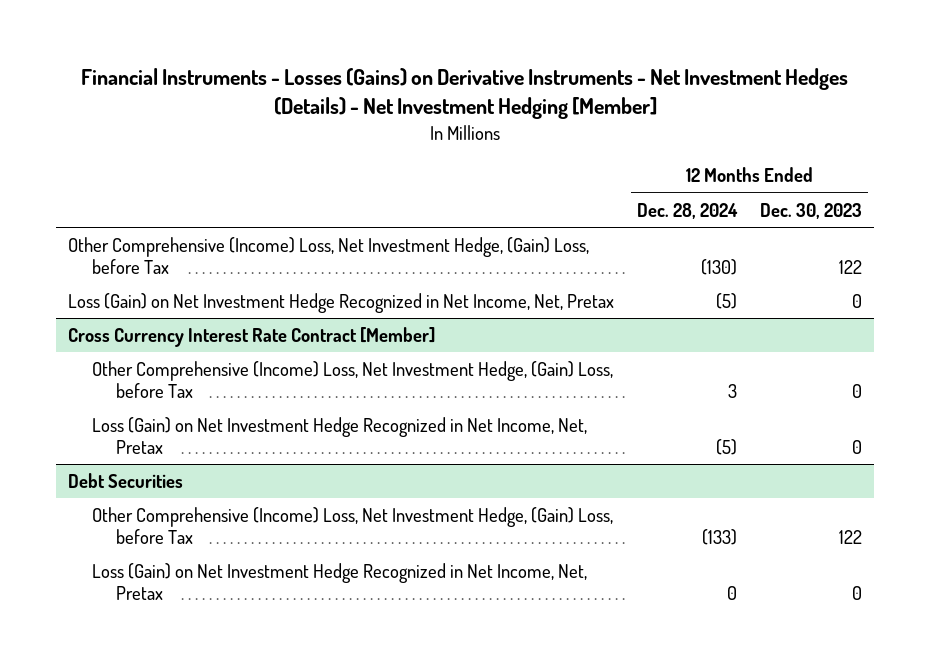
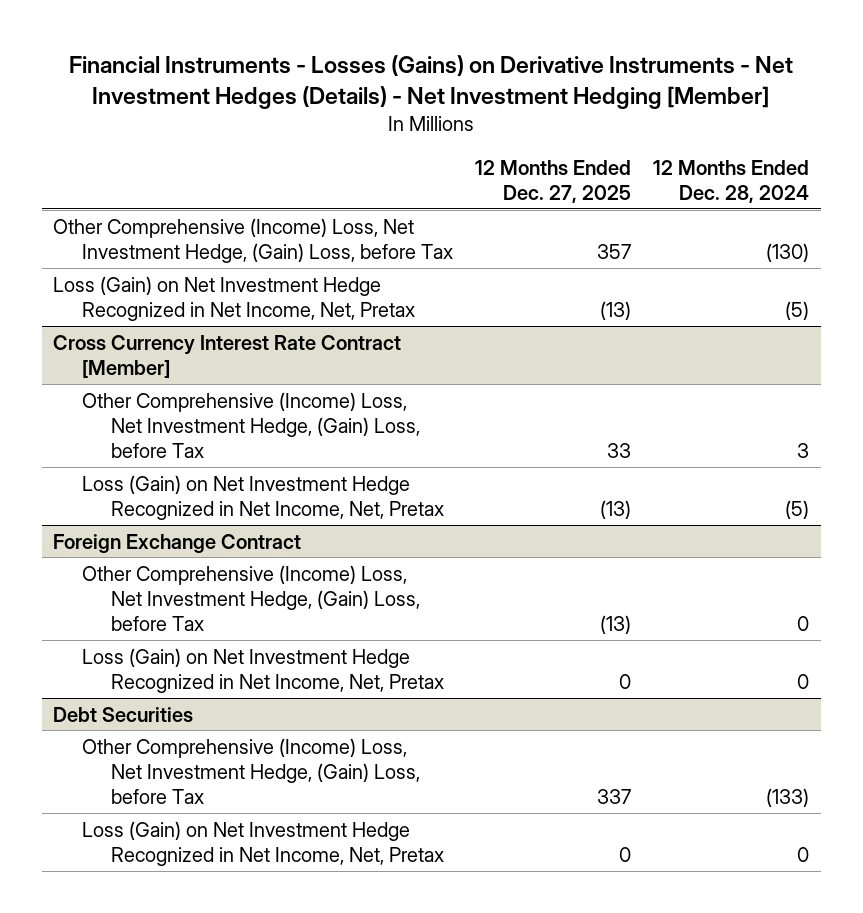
[760,202,863,219] Dec. 30, 2023 -> none
none -> [475,159,632,203] 12 Months Ended Dec. 27, 2025
none -> [53,533,302,553] Foreign Exchange Contract
none -> [81,564,420,632] Other Comprehensive (Income) Loss, Net Investment Hedge, (Gain) Loss, before Tax
none -> [81,647,444,693] Loss (Gain) on Net Investment Hedge Recognized in Net Income, Net, Pretax

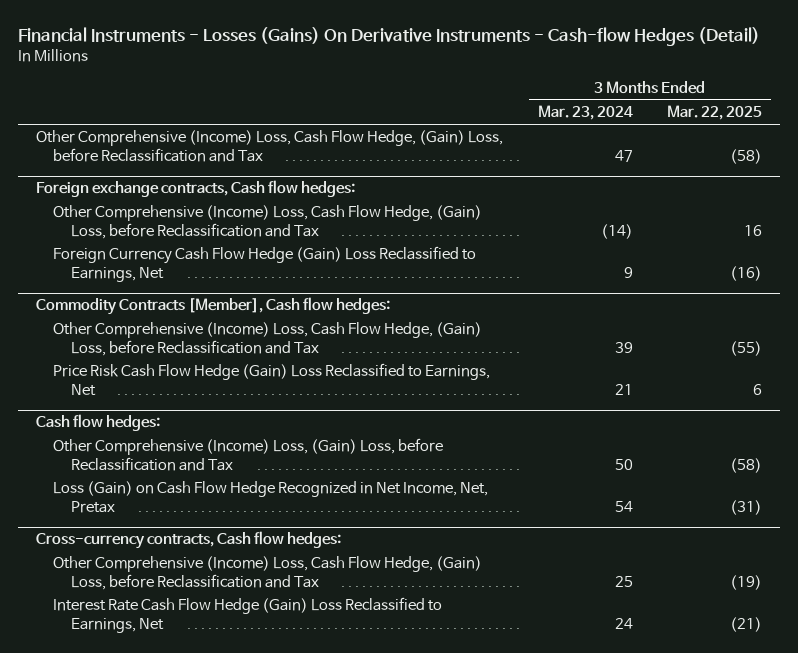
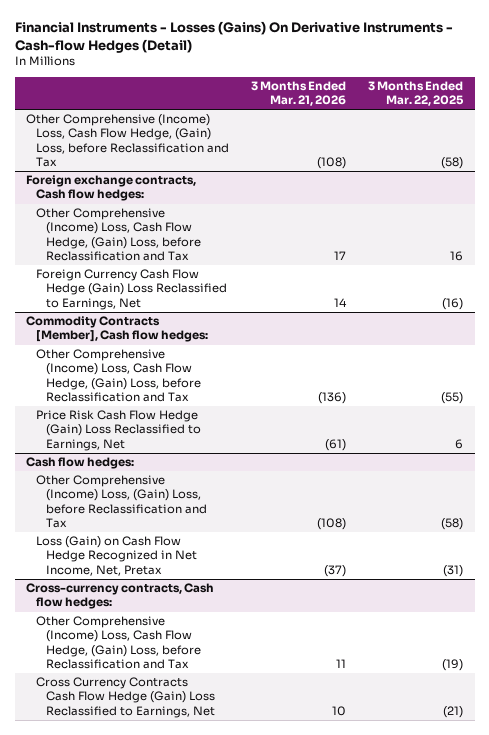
[537,105,633,121] Mar. 23, 2024 -> none
none -> [251,81,347,107] 3 Months Ended Mar. 21, 2026
[53,597,443,633] Interest Rate Cash Flow Hedge (Gain) Loss Reclassified to Earnings, Net -> [35,677,216,718] Cross Currency Contracts Cash Flow Hedge (Gain) Loss Reclassified to Earnings, Net

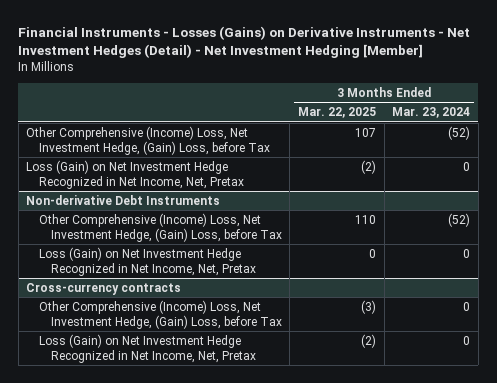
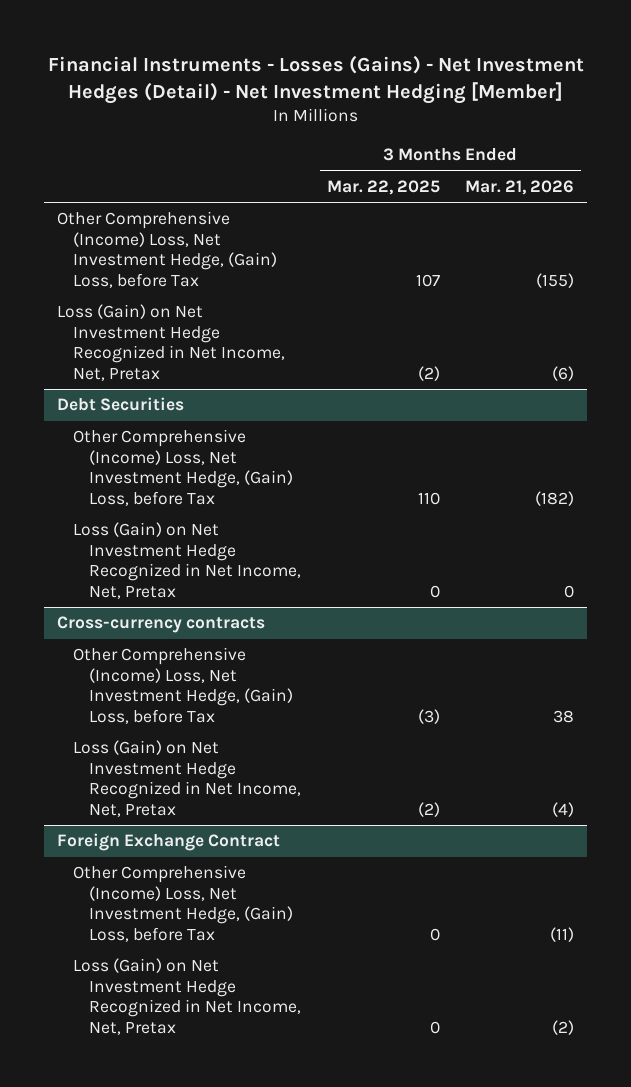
[18,25,471,59] Financial Instruments - Losses (Gains) on Derivative Instruments - Net Investment Hedges (Detail) - Net Investment Hedging [Member] -> [47,54,584,104] Financial Instruments - Losses (Gains) - Net Investment Hedges (Detail) - Net Investment Hedging [Member]
[392,107,471,119] Mar. 23, 2024 -> none
none -> [465,179,575,195] Mar. 21, 2026
[26,194,221,205] Non-derivative Debt Instruments -> [56,397,184,412] Debt Securities
none -> [56,833,280,852] Foreign Exchange Contract
none -> [72,865,293,942] Other Comprehensive (Income) Loss, Net Investment Hedge, (Gain) Loss, before Tax
none -> [72,958,301,1035] Loss (Gain) on Net Investment Hedge Recognized in Net Income, Net, Pretax

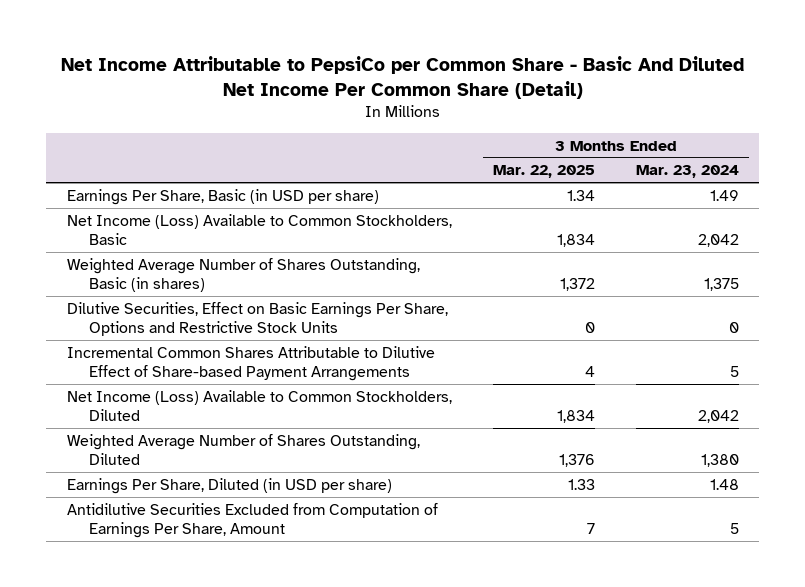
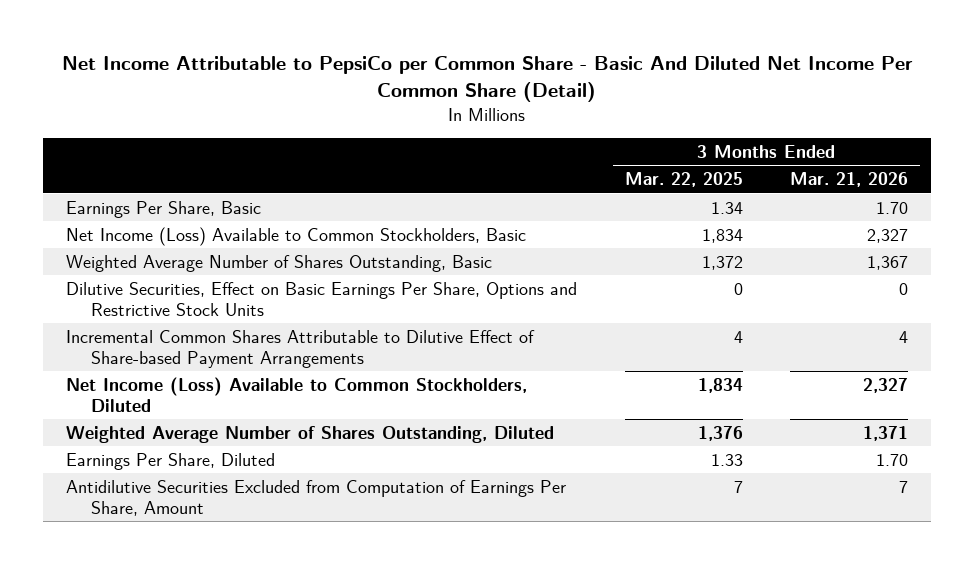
[635,165,739,179] Mar. 23, 2024 -> none
none -> [789,172,908,188] Mar. 21, 2026
[66,188,379,205] Earnings Per Share, Basic (in USD per share) -> [66,200,262,218] Earnings Per Share, Basic
[66,257,420,292] Weighted Average Number of Shares Outstanding, Basic (in shares) -> [66,254,493,272] Weighted Average Number of Shares Outstanding, Basic
[66,477,392,494] Earnings Per Share, Diluted (in USD per share) -> [66,452,276,470] Earnings Per Share, Diluted

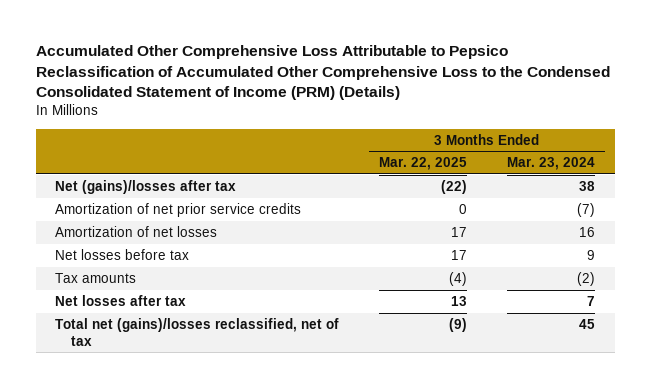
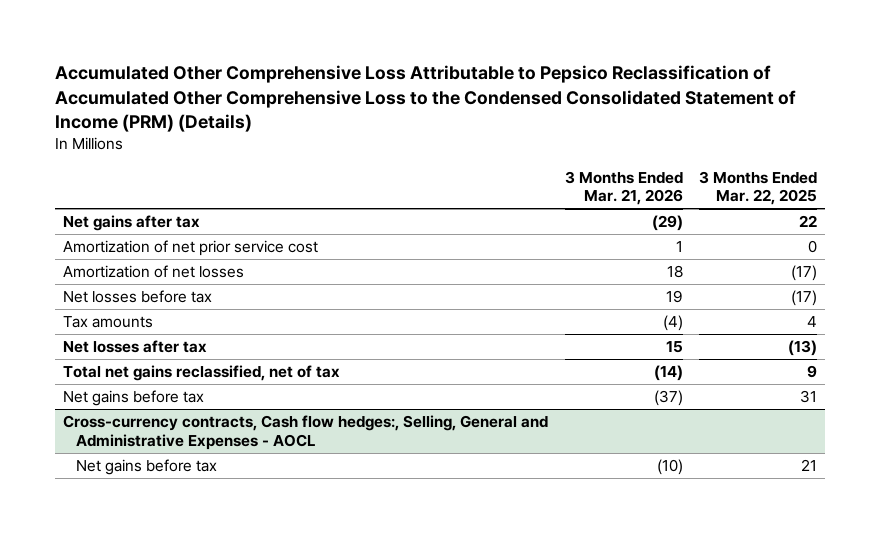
[506,157,595,171] Mar. 23, 2024 -> none
none -> [564,170,683,206] 3 Months Ended Mar. 21, 2026
[55,179,237,194] Net (gains)/losses after tax -> [63,215,201,232] Net gains after tax
[441,179,468,194] (22) -> [799,215,818,228] 22
[55,202,302,217] Amortization of net prior service credits -> [63,240,319,257] Amortization of net prior service cost
[451,226,468,237] 17 -> [791,265,818,282] (17)
[451,249,468,260] 17 -> [791,290,818,307] (17)
[449,271,468,286] (4) -> [807,316,818,328] 4
[451,295,468,306] 13 -> [788,340,818,357] (13)
[55,317,340,346] Total net (gains)/losses reclassified, net of tax -> [63,365,341,382] Total net gains reclassified, net of tax
[449,317,468,332] (9) -> [807,365,818,379] 9
none -> [63,390,205,407] Net gains before tax
none -> [63,415,549,450] Cross-currency contracts, Cash flow hedges:, Selling, General and Administrative Expenses - AOCL
none -> [75,459,217,476] Net gains before tax

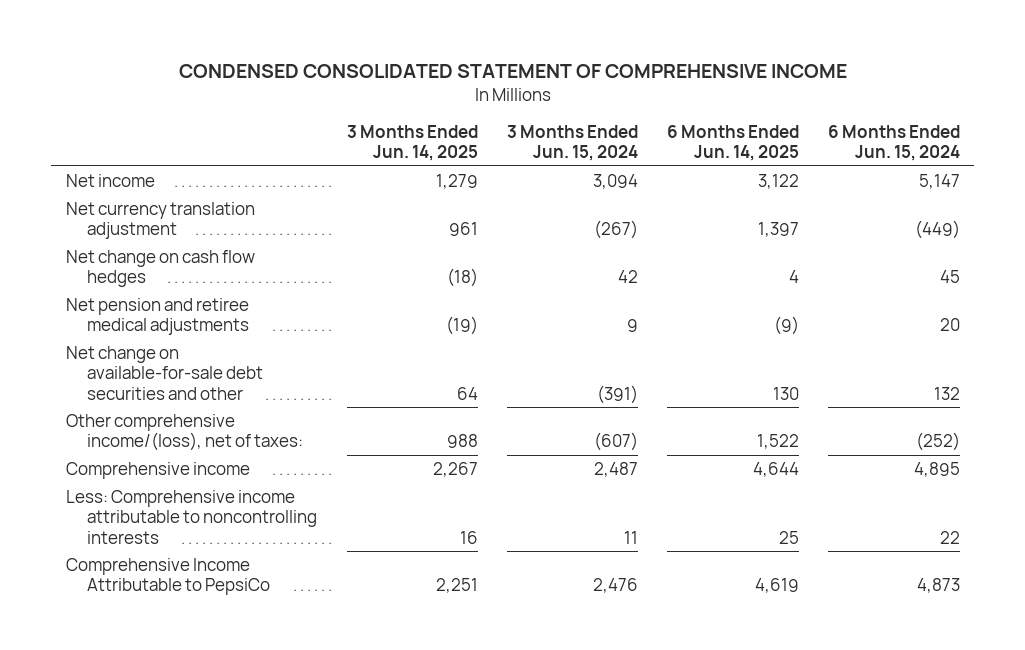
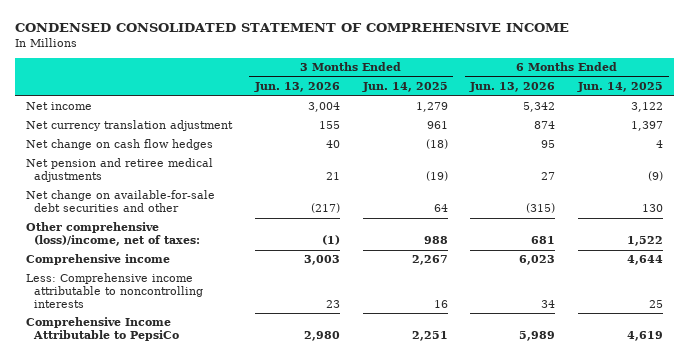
[506,124,638,162] 3 Months Ended Jun. 15, 2024 -> none
[827,124,960,162] 6 Months Ended Jun. 15, 2024 -> none
none -> [253,82,340,93] Jun. 13, 2026
none -> [469,82,556,93] Jun. 13, 2026
[65,414,304,452] Other comprehensive income/(loss), net of taxes: -> [25,222,200,247] Other comprehensive (loss)/income, net of taxes:

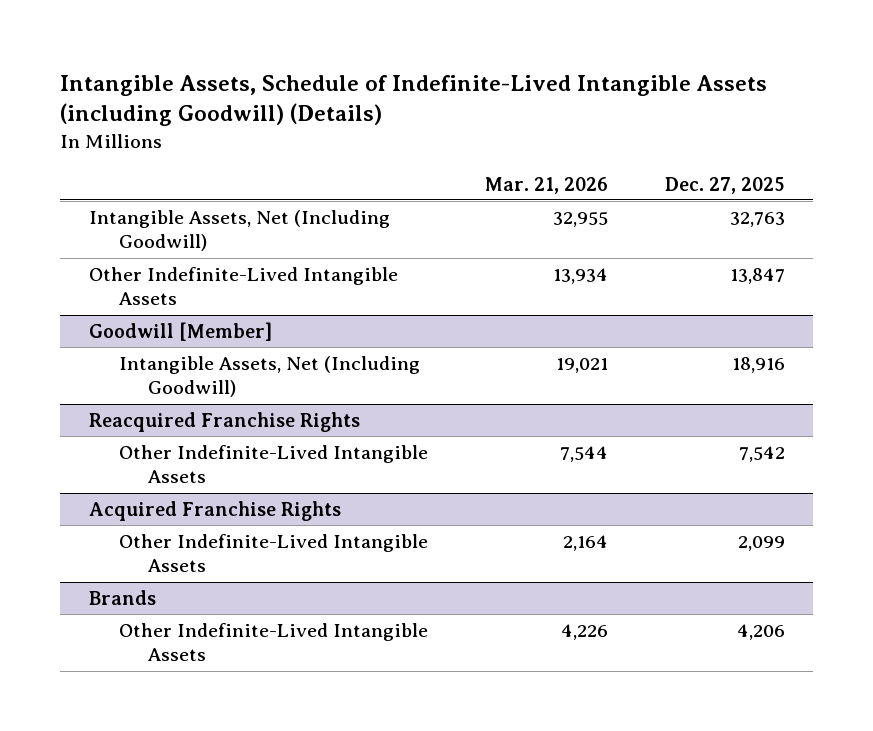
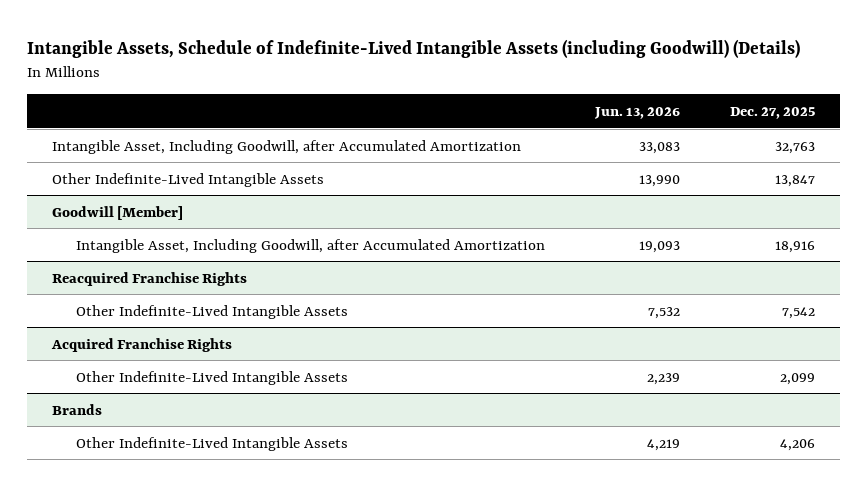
[484,176,608,194] Mar. 21, 2026 -> none
none -> [594,106,681,119] Jun. 13, 2026
[88,209,390,252] Intangible Assets, Net (Including Goodwill) -> [52,139,522,154] Intangible Asset, Including Goodwill, after Accumulated Amortization
[118,355,420,398] Intangible Assets, Net (Including Goodwill) -> [76,238,546,253] Intangible Asset, Including Goodwill, after Accumulated Amortization

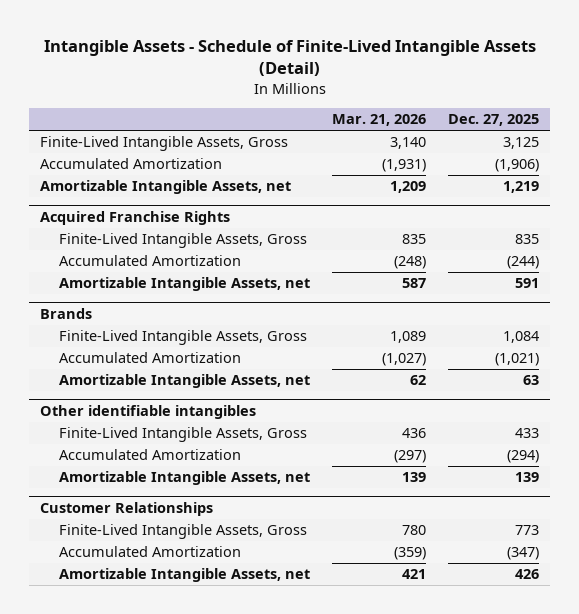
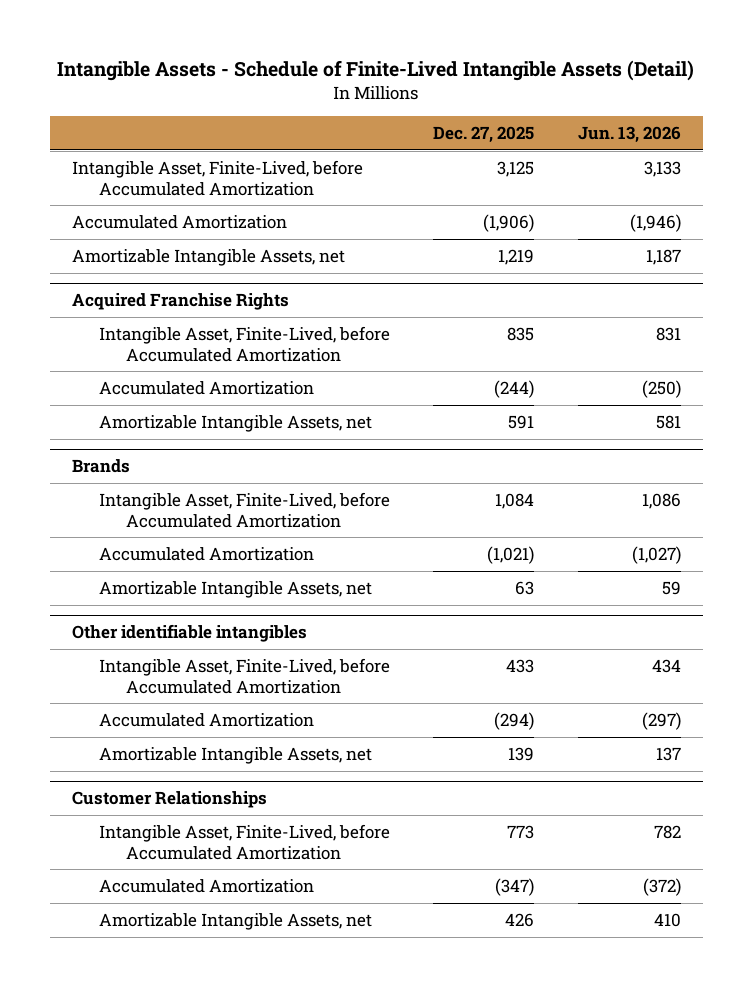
[332,114,427,127] Mar. 21, 2026 -> none
none -> [577,125,681,143] Jun. 13, 2026
[40,136,289,152] Finite-Lived Intangible Assets, Gross -> [71,159,363,196] Intangible Asset, Finite-Lived, before Accumulated Amortization
[59,233,308,249] Finite-Lived Intangible Assets, Gross -> [98,325,390,362] Intangible Asset, Finite-Lived, before Accumulated Amortization
[59,330,308,346] Finite-Lived Intangible Assets, Gross -> [98,491,390,528] Intangible Asset, Finite-Lived, before Accumulated Amortization
[59,427,308,443] Finite-Lived Intangible Assets, Gross -> [98,657,390,694] Intangible Asset, Finite-Lived, before Accumulated Amortization
[59,524,308,540] Finite-Lived Intangible Assets, Gross -> [98,823,390,860] Intangible Asset, Finite-Lived, before Accumulated Amortization

